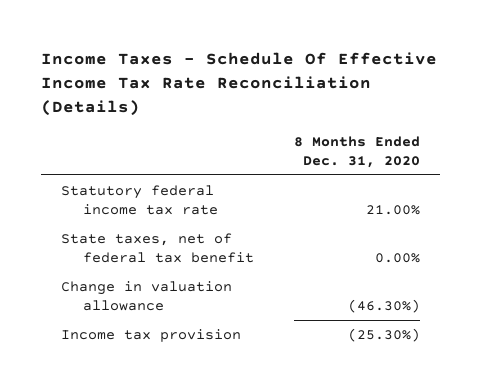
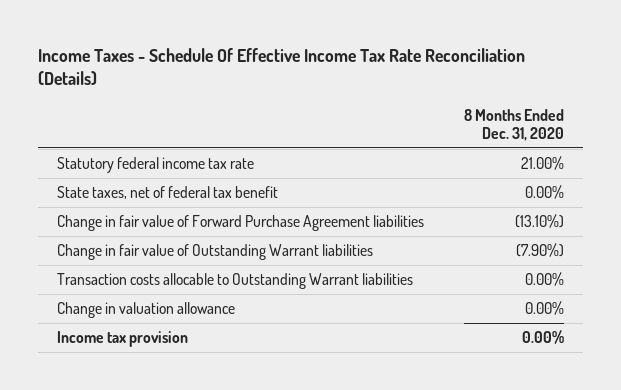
none -> [57,215,425,232] Change in fair value of Forward Purchase Agreement liabilities
none -> [57,244,374,261] Change in fair value of Outstanding Warrant liabilities
none -> [57,273,414,290] Transaction costs allocable to Outstanding Warrant liabilities
[348,298,421,313] (46.30%) -> [524,301,564,316] 0.00%
[348,328,421,343] (25.30%) -> [521,330,564,345] 0.00%

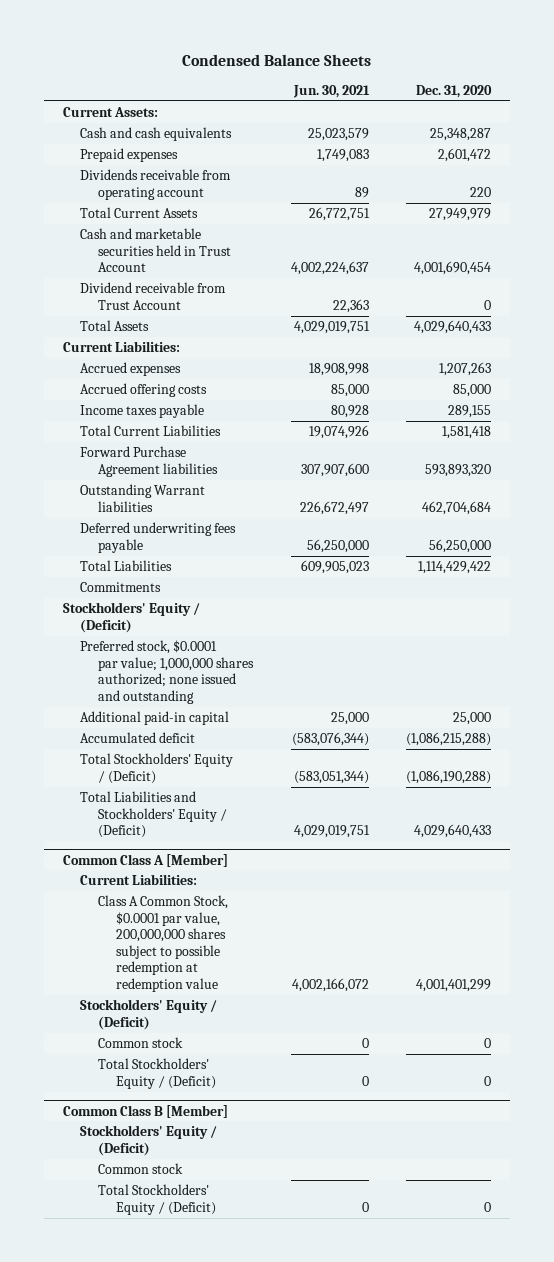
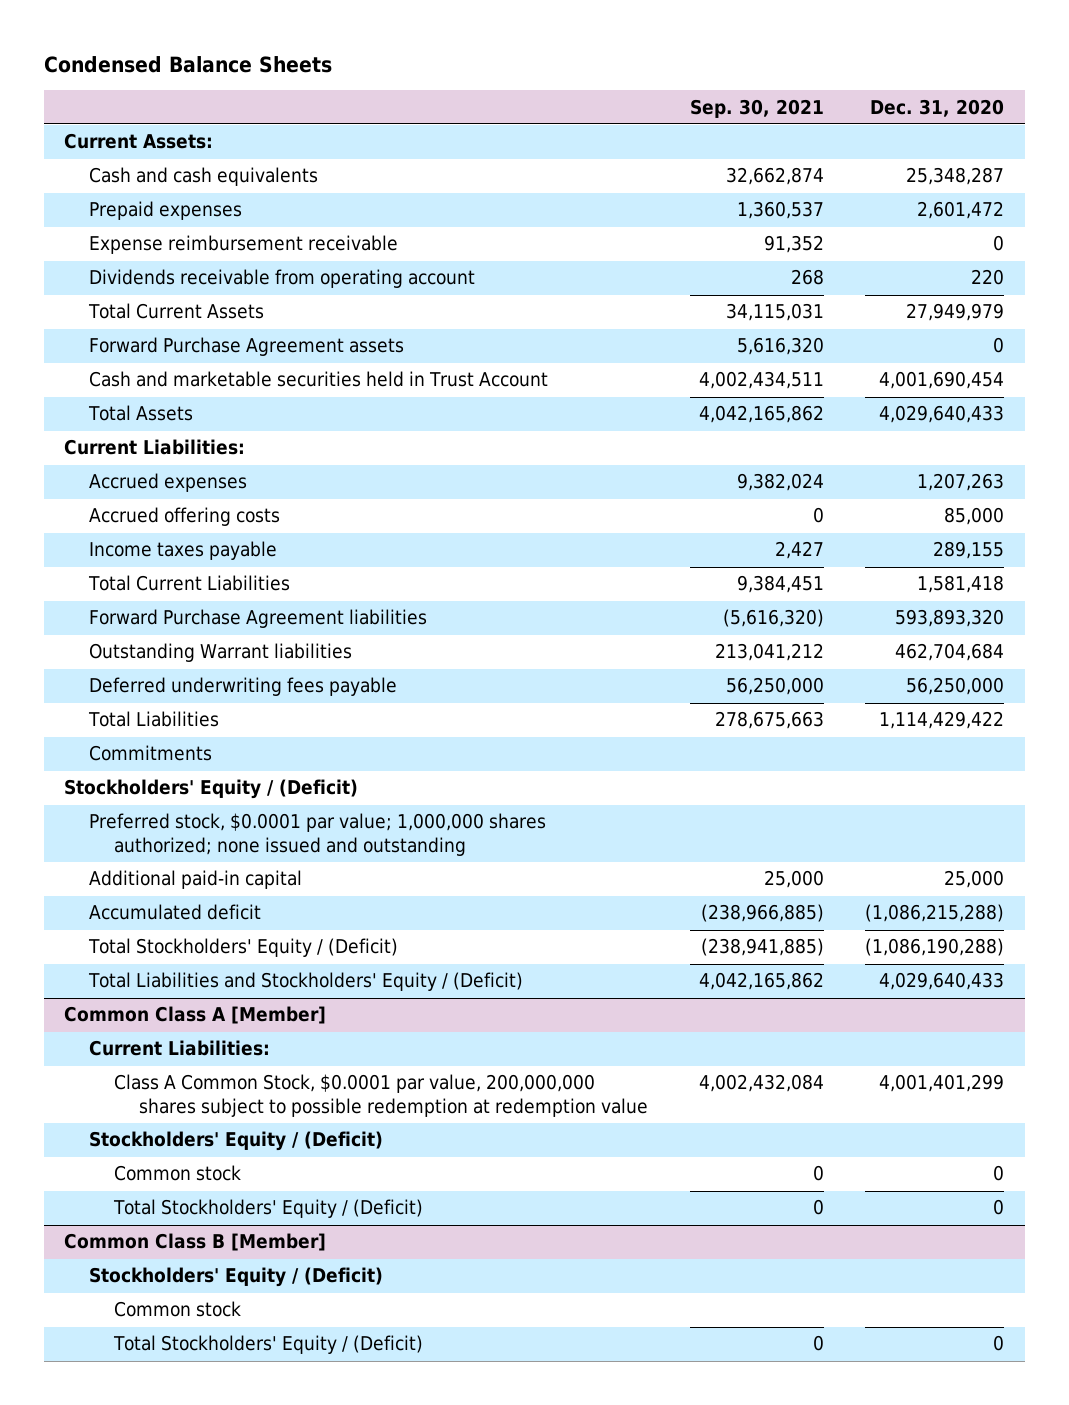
[292,84,370,98] Jun. 30, 2021 -> none
none -> [689,98,824,118] Sep. 30, 2021
none -> [89,235,399,255] Expense reimbursement receivable
none -> [89,337,405,357] Forward Purchase Agreement assets
[80,282,227,310] Dividend receivable from Trust Account -> none

